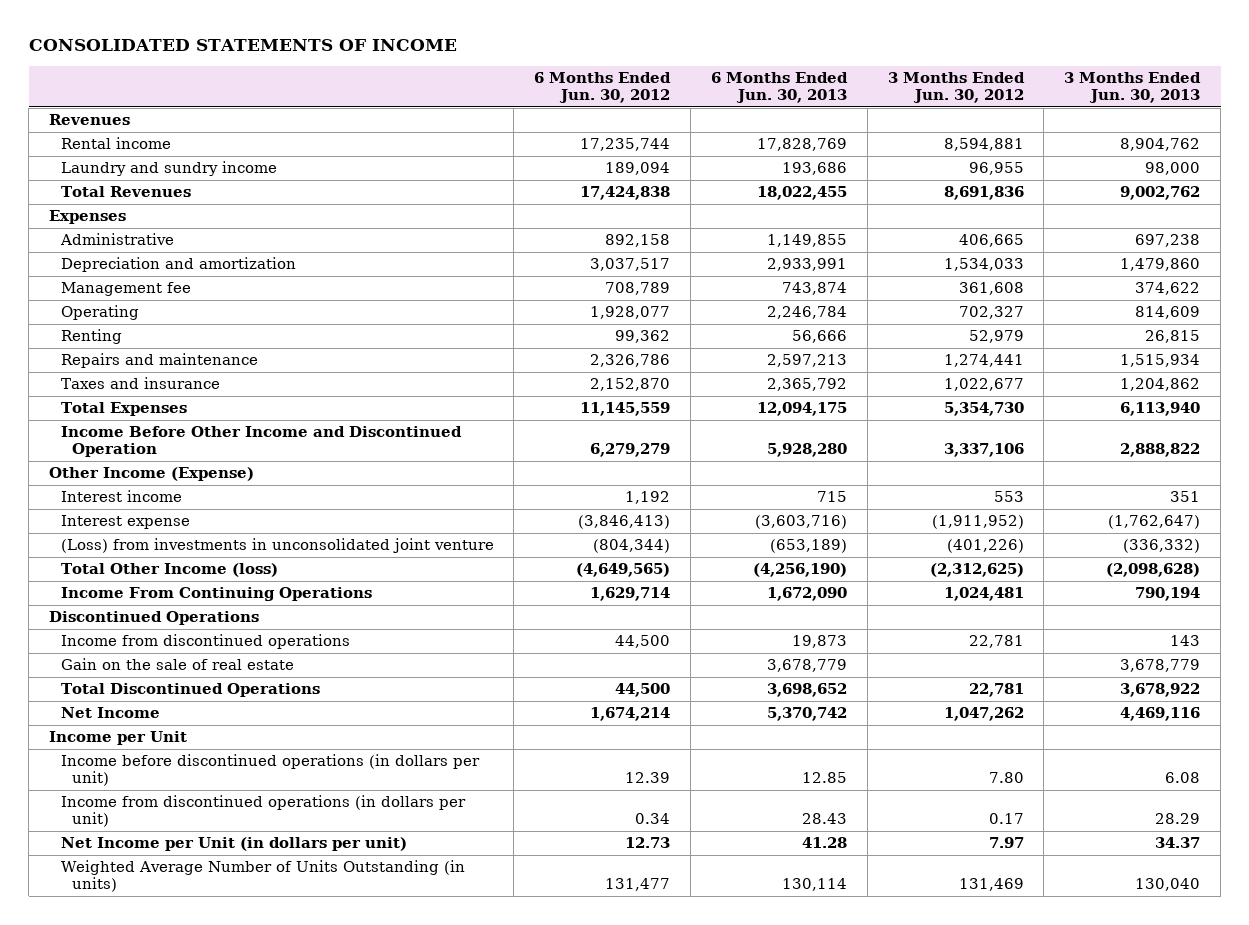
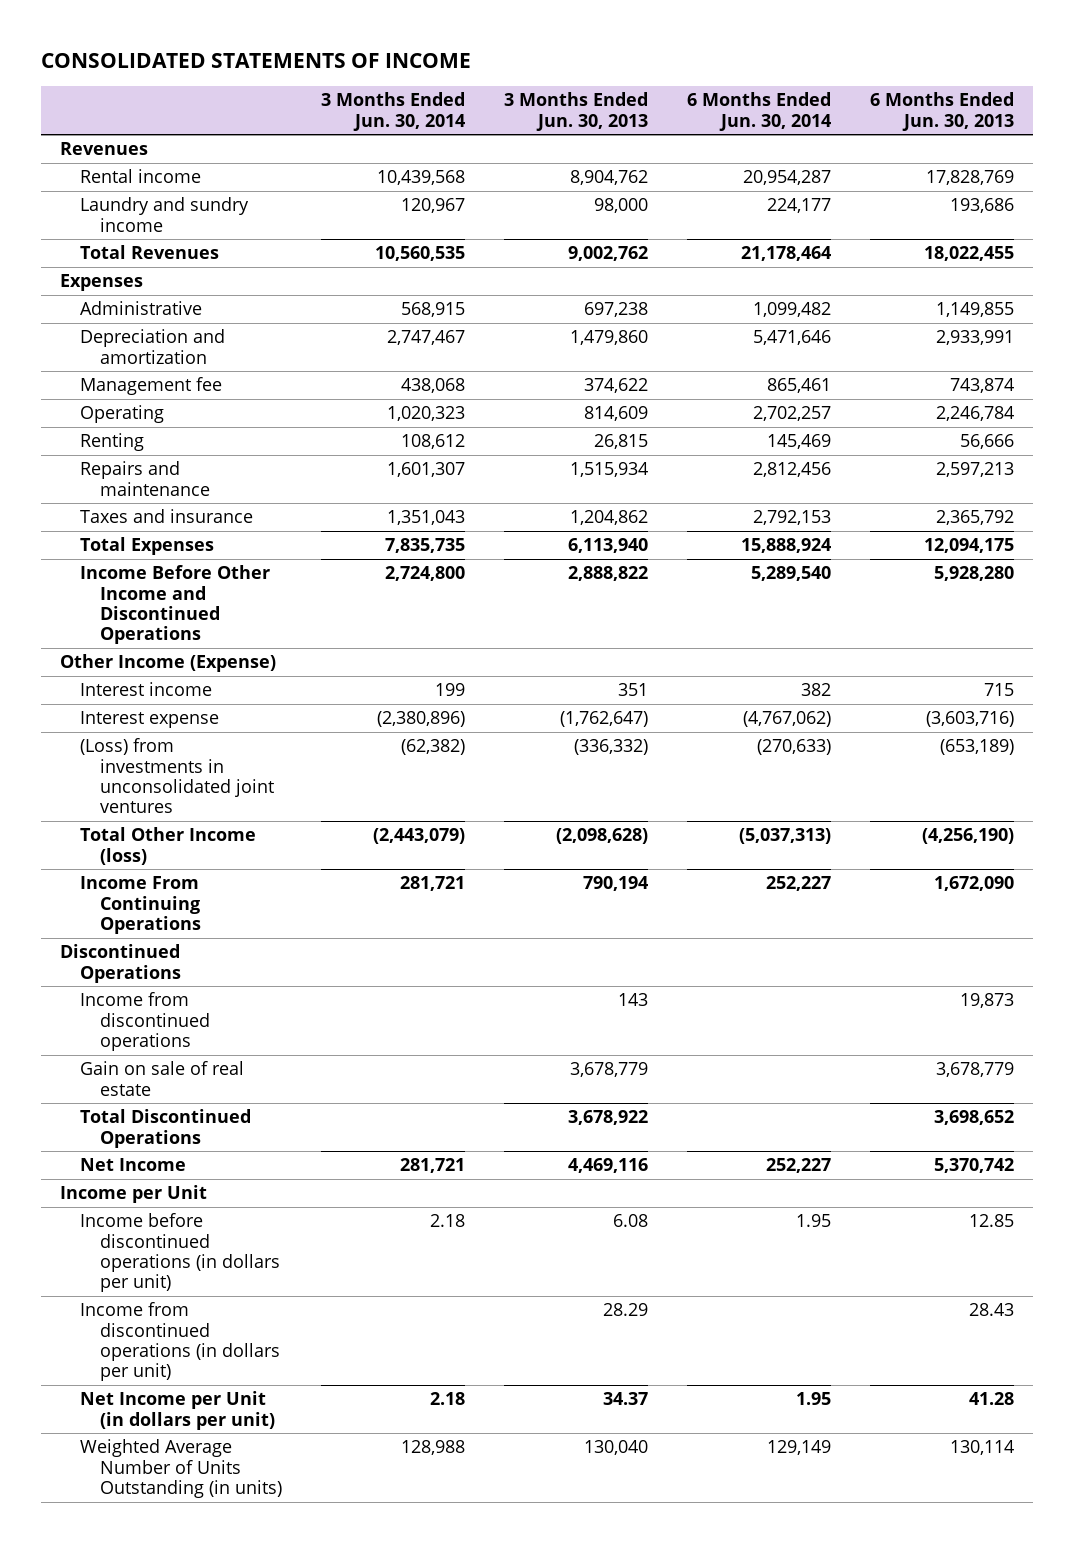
[534,71,672,103] 6 Months Ended Jun. 30, 2012 -> none
[887,71,1025,103] 3 Months Ended Jun. 30, 2012 -> none
none -> [321,92,466,131] 3 Months Ended Jun. 30, 2014
none -> [686,92,831,131] 6 Months Ended Jun. 30, 2014
[60,426,462,458] Income Before Other Income and Discontinued Operation -> [80,565,271,645] Income Before Other Income and Discontinued Operations
[60,538,494,554] (Loss) from investments in unconsolidated joint venture -> [80,738,275,814] (Loss) from investments in unconsolidated joint ventures
[60,658,294,671] Gain on the sale of real estate -> [80,1061,245,1096] Gain on sale of real estate

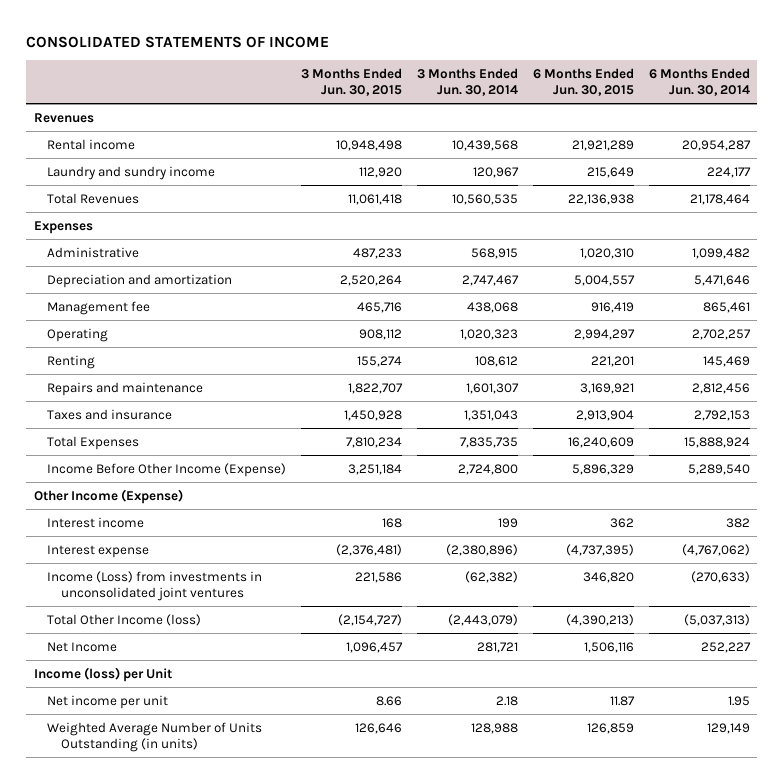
[504,92,649,131] 3 Months Ended Jun. 30, 2013 -> none
[869,92,1014,131] 6 Months Ended Jun. 30, 2013 -> none
none -> [301,68,403,97] 3 Months Ended Jun. 30, 2015
none -> [532,68,634,97] 6 Months Ended Jun. 30, 2015
[80,565,271,645] Income Before Other Income and Discontinued Operations -> [47,462,287,477] Income Before Other Income (Expense)
[80,738,275,814] (Loss) from investments in unconsolidated joint ventures -> [47,570,263,601] Income (Loss) from investments in unconsolidated joint ventures
[80,876,202,935] Income From Continuing Operations -> none
[60,944,182,983] Discontinued Operations -> none
[80,992,211,1052] Income from discontinued operations -> none
[80,1061,245,1096] Gain on sale of real estate -> none
[80,1109,252,1148] Total Discontinued Operations -> none
[80,1213,281,1293] Income before discontinued operations (in dollars per unit) -> none
[80,1302,281,1382] Income from discontinued operations (in dollars per unit) -> none
[60,1185,208,1204] Income per Unit -> [33,666,172,682] Income (loss) per Unit
[80,1391,276,1430] Net Income per Unit (in dollars per unit) -> [47,694,169,709] Net income per unit

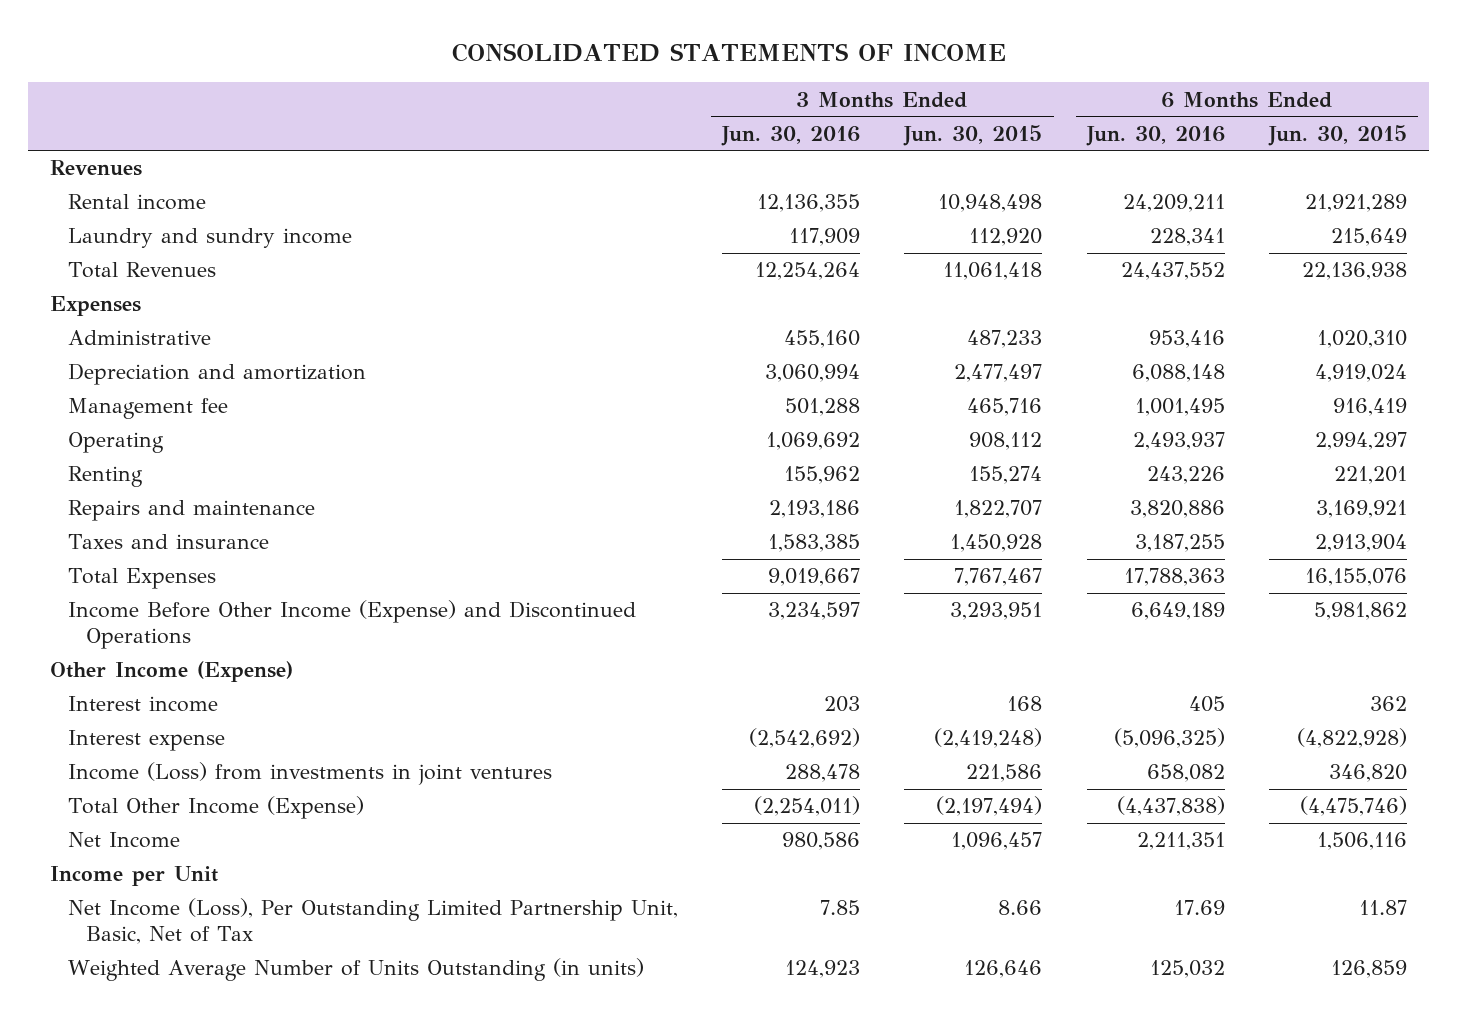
[417,68,519,97] 3 Months Ended Jun. 30, 2014 -> none
[648,68,750,97] 6 Months Ended Jun. 30, 2014 -> none
none -> [721,125,861,146] Jun. 30, 2016
none -> [1085,125,1225,146] Jun. 30, 2016
[340,274,403,286] 2,520,264 -> [954,364,1043,383] 2,477,497
[573,274,635,286] 5,004,557 -> [1315,364,1408,383] 4,919,024
[346,436,403,448] 7,810,234 -> [954,568,1043,587] 7,767,467
[567,436,634,448] 16,240,609 -> [1305,568,1408,587] 16,155,076
[47,462,287,477] Income Before Other Income (Expense) -> [67,600,636,649] Income Before Other Income (Expense) and Discontinued Operations
[348,463,403,475] 3,251,184 -> [950,602,1043,621] 3,293,951
[571,463,634,475] 5,896,329 -> [1314,602,1408,621] 5,981,862
[336,543,403,556] (2,376,481) -> [934,728,1043,749] (2,419,248)
[565,543,634,556] (4,737,395) -> [1297,728,1408,749] (4,822,928)
[47,570,263,601] Income (Loss) from investments in unconsolidated joint ventures -> [67,762,552,786] Income (Loss) from investments in joint ventures
[47,613,202,626] Total Other Income (loss) -> [67,796,364,820] Total Other Income (Expense)
[338,613,403,626] (2,154,727) -> [936,796,1043,817] (2,197,494)
[565,613,634,626] (4,390,213) -> [1300,796,1408,817] (4,475,746)
[33,666,172,682] Income (loss) per Unit -> [50,866,219,887] Income per Unit
[47,694,169,709] Net income per unit -> [67,898,678,944] Net Income (Loss), Per Outstanding Limited Partnership Unit, Basic, Net of Tax

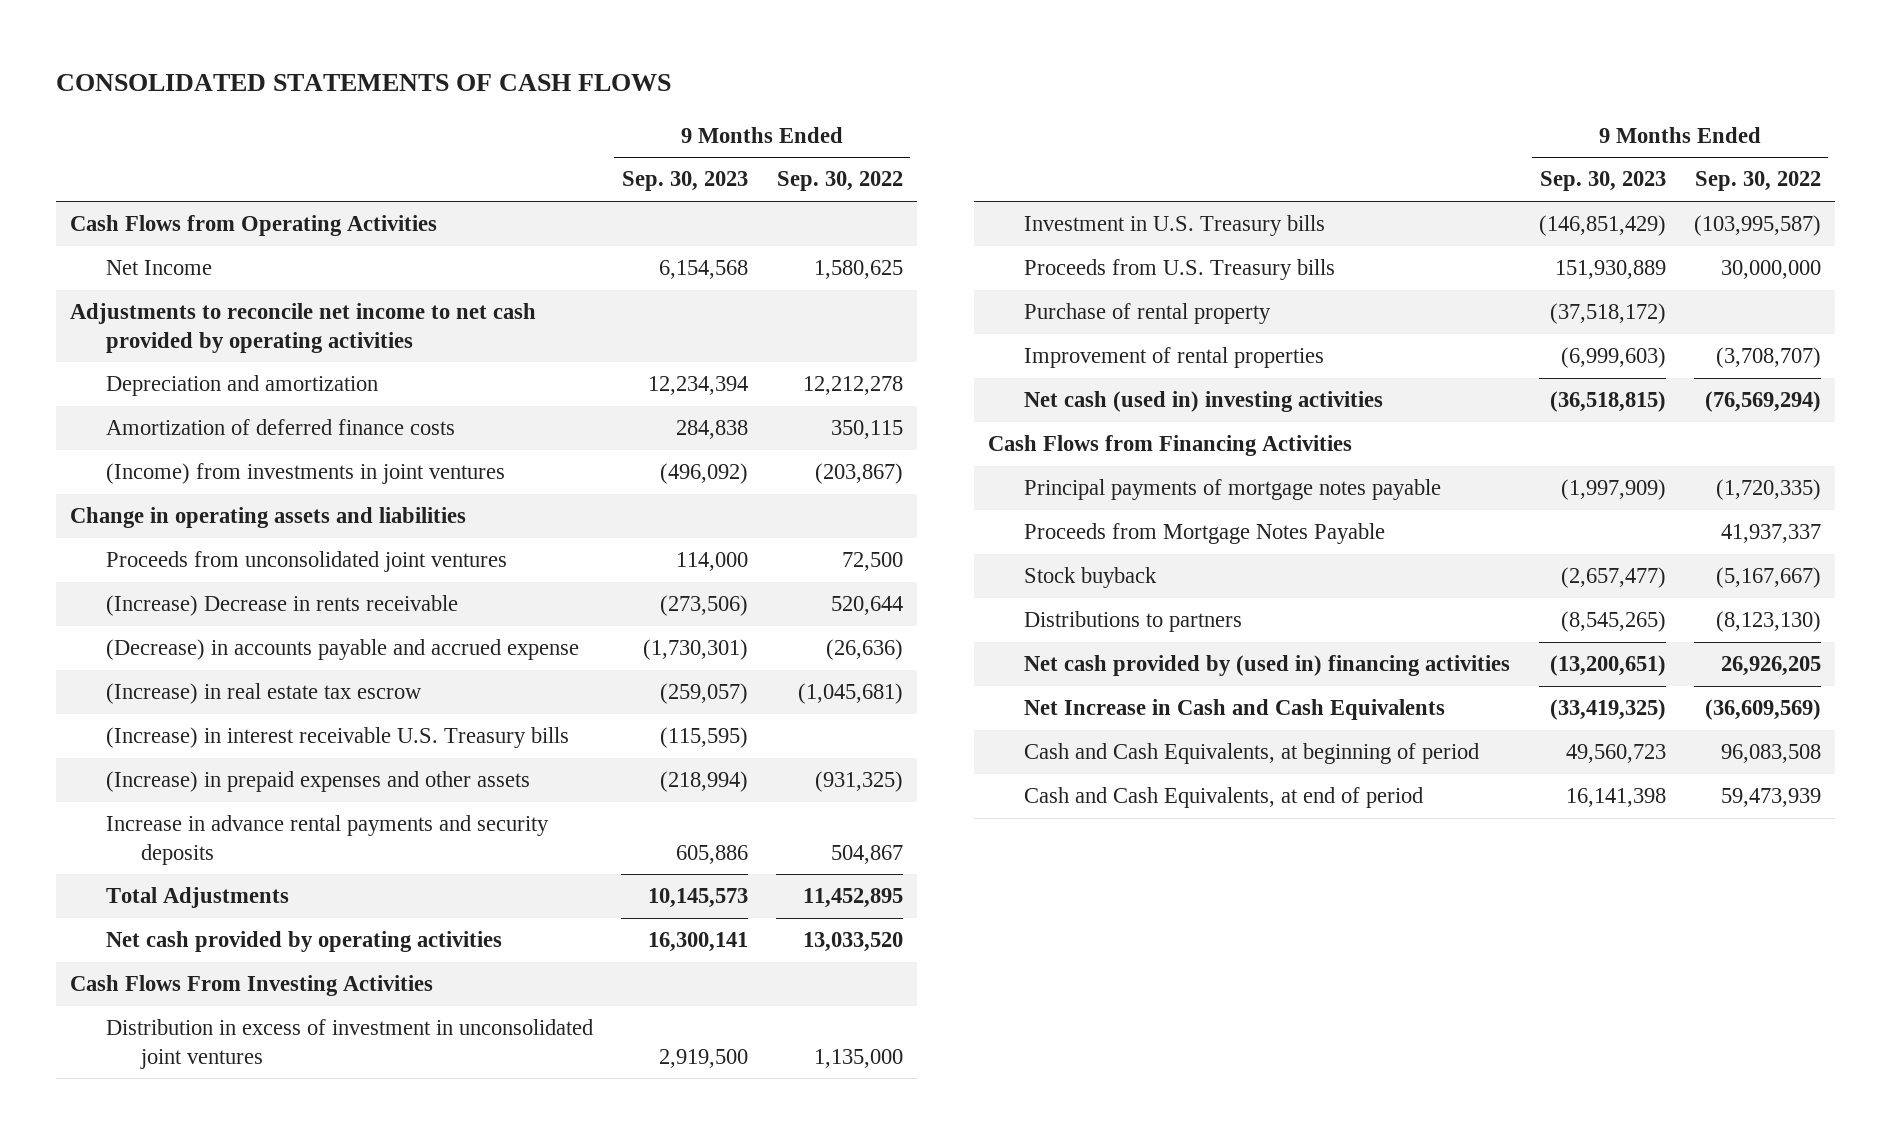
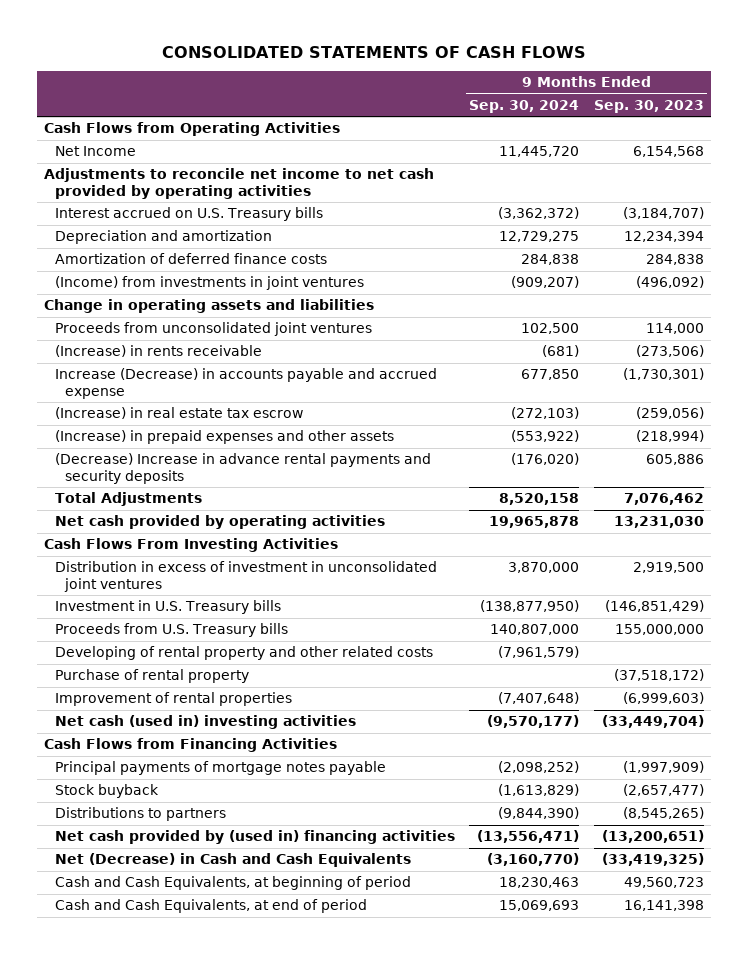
[777,171,904,192] Sep. 30, 2022 -> none
none -> [469,99,580,113] Sep. 30, 2024
none -> [54,207,323,222] Interest accrued on U.S. Treasury bills
[105,727,569,749] (Increase) in interest receivable U.S. Treasury bills -> none
[105,595,458,617] (Increase) Decrease in rents receivable -> [54,345,262,358] (Increase) in rents receivable
[105,639,579,661] (Decrease) in accounts payable and accrued expense -> [54,368,437,399] Increase (Decrease) in accounts payable and accrued expense
[659,683,748,705] (259,057) -> [635,407,704,420] (259,056)
[105,815,549,865] Increase in advance rental payments and security deposits -> [54,453,431,484] (Decrease) Increase in advance rental payments and security deposits
[647,888,748,909] 10,145,573 -> [623,493,704,506] 7,076,462
[647,932,748,953] 16,300,141 -> [613,516,704,529] 13,231,030
[1554,260,1666,280] 151,930,889 -> [614,624,704,636] 155,000,000
none -> [54,646,433,661] Developing of rental property and other related costs
[1549,391,1666,413] (36,518,815) -> [601,715,704,729] (33,449,704)
[1023,523,1385,545] Proceeds from Mortgage Notes Payable -> none
[1023,699,1445,721] Net Increase in Cash and Cash Equivalents -> [54,853,411,868] Net (Decrease) in Cash and Cash Equivalents

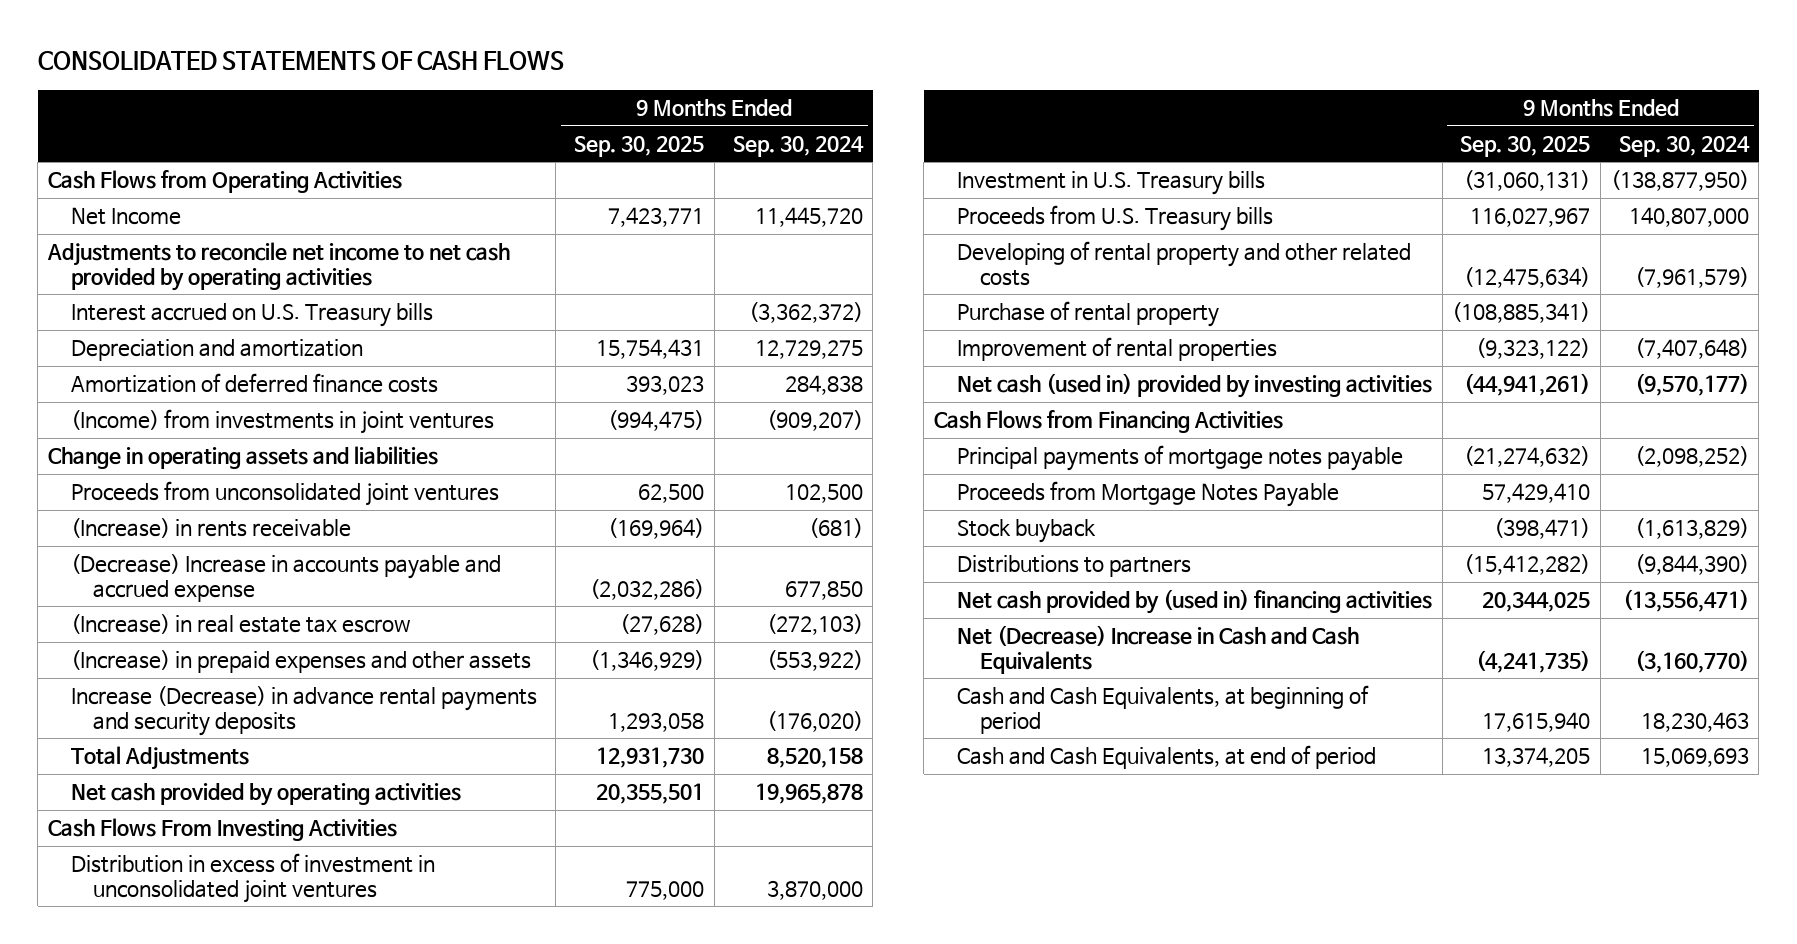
[593,99,704,113] Sep. 30, 2023 -> none
none -> [574,135,705,157] Sep. 30, 2025
[54,368,437,399] Increase (Decrease) in accounts payable and accrued expense -> [70,554,501,602] (Decrease) Increase in accounts payable and accrued expense
[54,453,431,484] (Decrease) Increase in advance rental payments and security deposits -> [70,686,537,736] Increase (Decrease) in advance rental payments and security deposits
[54,715,356,730] Net cash (used in) investing activities -> [956,373,1432,399] Net cash (used in) provided by investing activities
none -> [956,481,1339,508] Proceeds from Mortgage Notes Payable
[54,853,411,868] Net (Decrease) in Cash and Cash Equivalents -> [956,625,1359,674] Net (Decrease) Increase in Cash and Cash Equivalents

